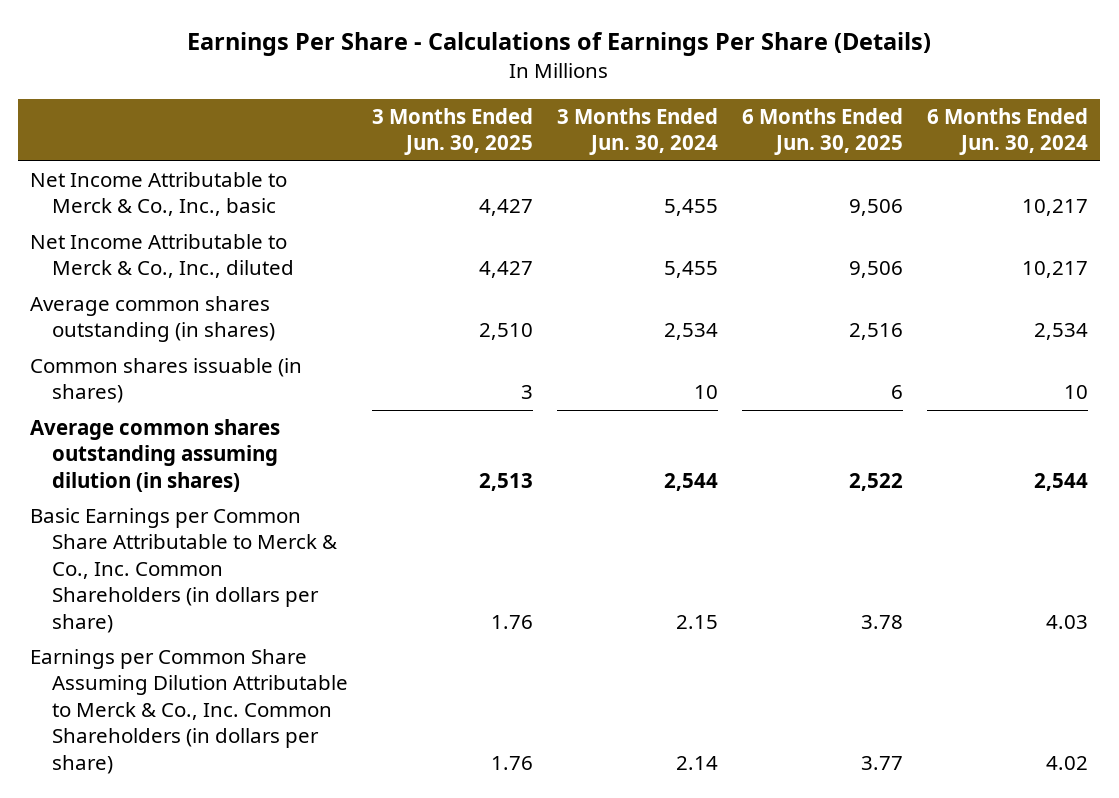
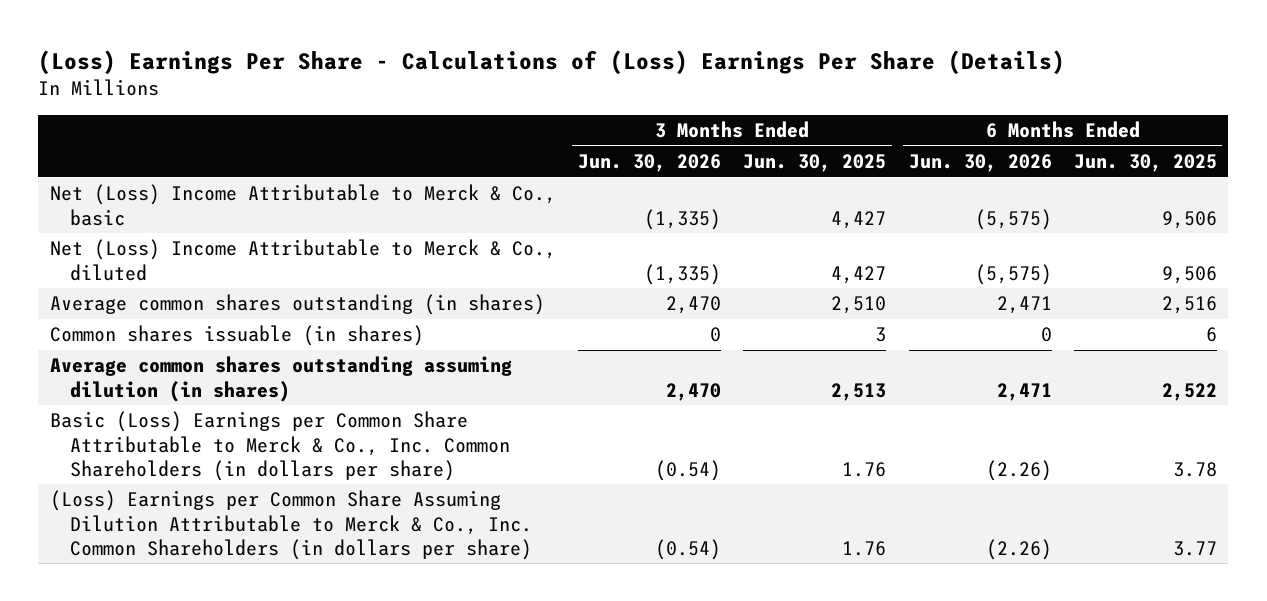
[187,32,932,57] Earnings Per Share - Calculations of Earnings Per Share (Details) -> [38,49,1066,75] (Loss) Earnings Per Share - Calculations of (Loss) Earnings Per Share (Details)
[557,107,719,156] 3 Months Ended Jun. 30, 2024 -> none
[927,107,1089,156] 6 Months Ended Jun. 30, 2024 -> none
none -> [577,154,721,173] Jun. 30, 2026
none -> [908,154,1052,173] Jun. 30, 2026
[30,171,288,217] Net Income Attributable to Merck & Co., Inc., basic -> [49,184,556,226] Net (Loss) Income Attributable to Merck & Co., basic
[30,233,295,279] Net Income Attributable to Merck & Co., Inc., diluted -> [49,239,556,281] Net (Loss) Income Attributable to Merck & Co., diluted
[30,507,338,633] Basic Earnings per Common Share Attributable to Merck & Co., Inc. Common Shareholders (in dollars per share) -> [49,411,510,481] Basic (Loss) Earnings per Common Share Attributable to Merck & Co., Inc. Common Shareholders (in dollars per share)
[30,648,349,774] Earnings per Common Share Assuming Dilution Attributable to Merck & Co., Inc. Common Shareholders (in dollars per share) -> [49,490,532,560] (Loss) Earnings per Common Share Assuming Dilution Attributable to Merck & Co., Inc. Common Shareholders (in dollars per share)

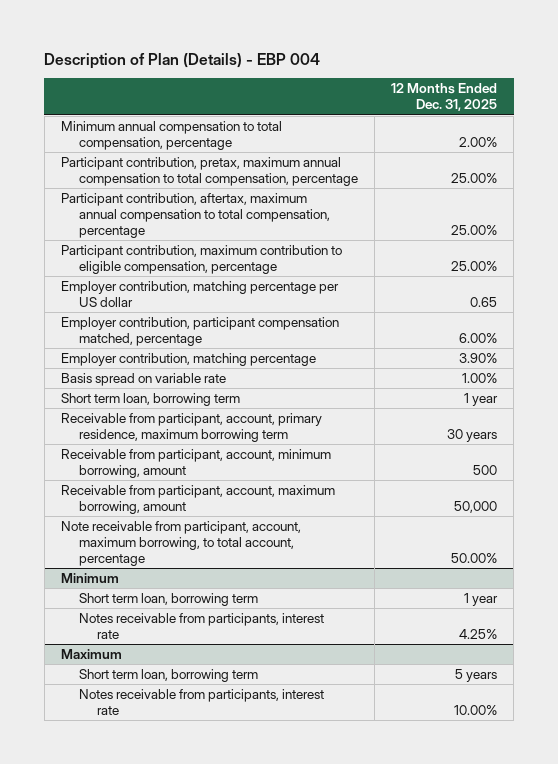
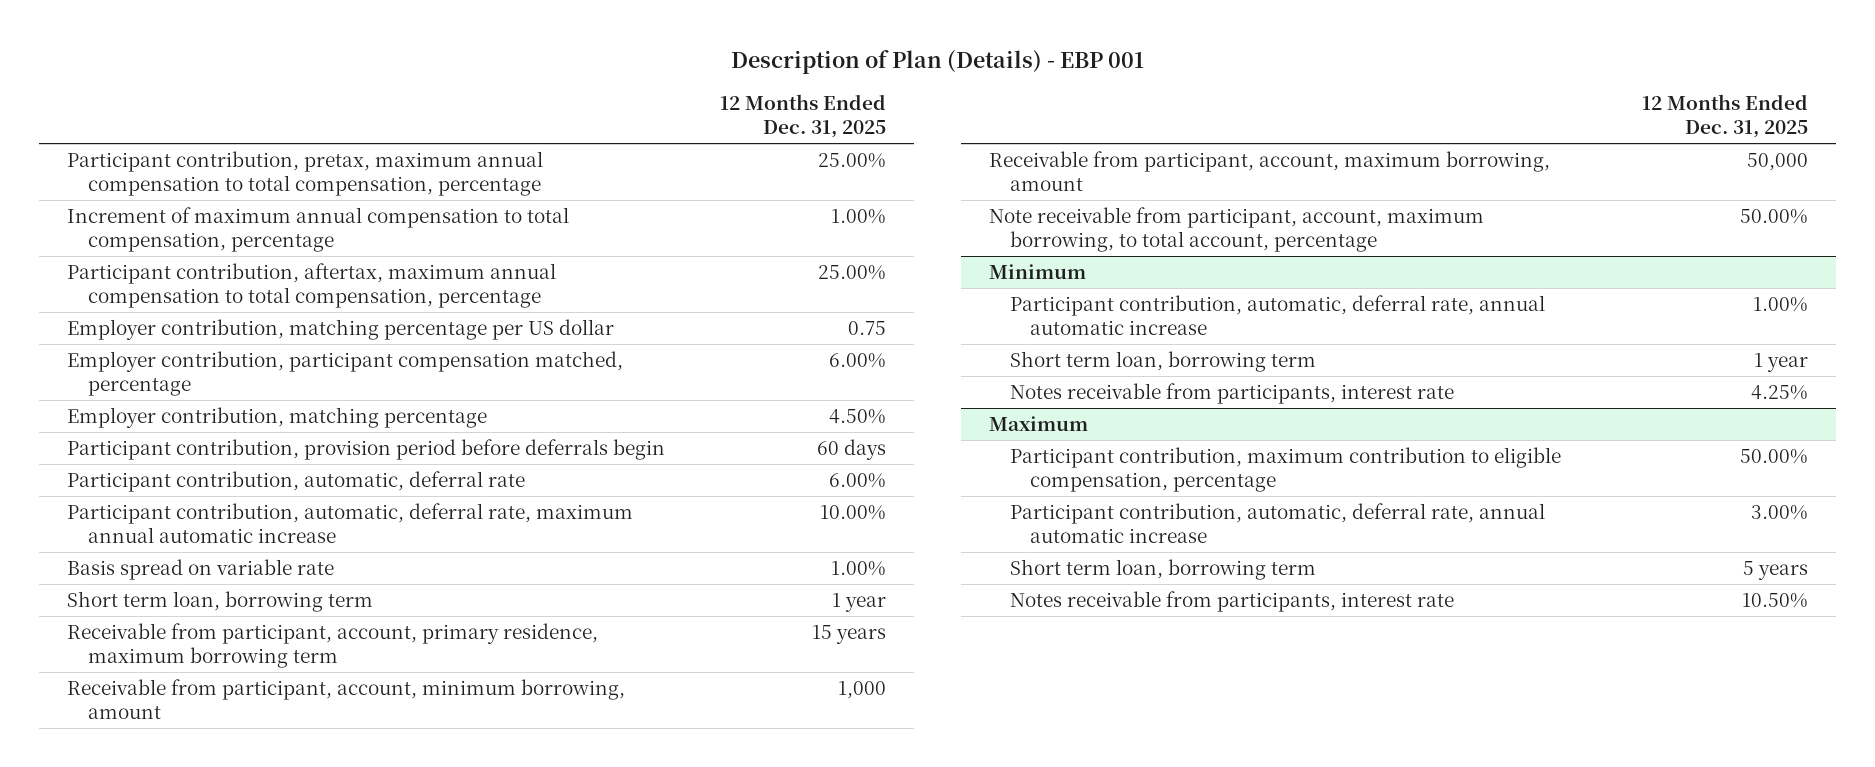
[44,52,321,69] Description of Plan (Details) - EBP 004 -> [730,50,1144,75] Description of Plan (Details) - EBP 001
[60,120,282,151] Minimum annual compensation to total compensation, percentage -> none
none -> [66,207,569,252] Increment of maximum annual compensation to total compensation, percentage
[60,244,342,275] Participant contribution, maximum contribution to eligible compensation, percentage -> none
[469,297,497,308] 0.65 -> [848,321,887,336] 0.75
[458,352,497,363] 3.90% -> [829,409,887,425] 4.50%
none -> [66,439,665,461] Participant contribution, provision period before deferrals begin
none -> [66,471,525,493] Participant contribution, automatic, deferral rate
none -> [66,503,633,543] Participant contribution, automatic, deferral rate, maximum annual automatic increase
[446,429,497,443] 30 years -> [812,625,887,645] 15 years
[472,465,497,476] 500 -> [838,681,887,700] 1,000
none -> [1009,295,1545,335] Participant contribution, automatic, deferral rate, annual automatic increase
none -> [1009,447,1561,492] Participant contribution, maximum contribution to eligible compensation, percentage
none -> [1009,503,1545,543] Participant contribution, automatic, deferral rate, annual automatic increase
[453,705,497,716] 10.00% -> [1742,593,1809,609] 10.50%

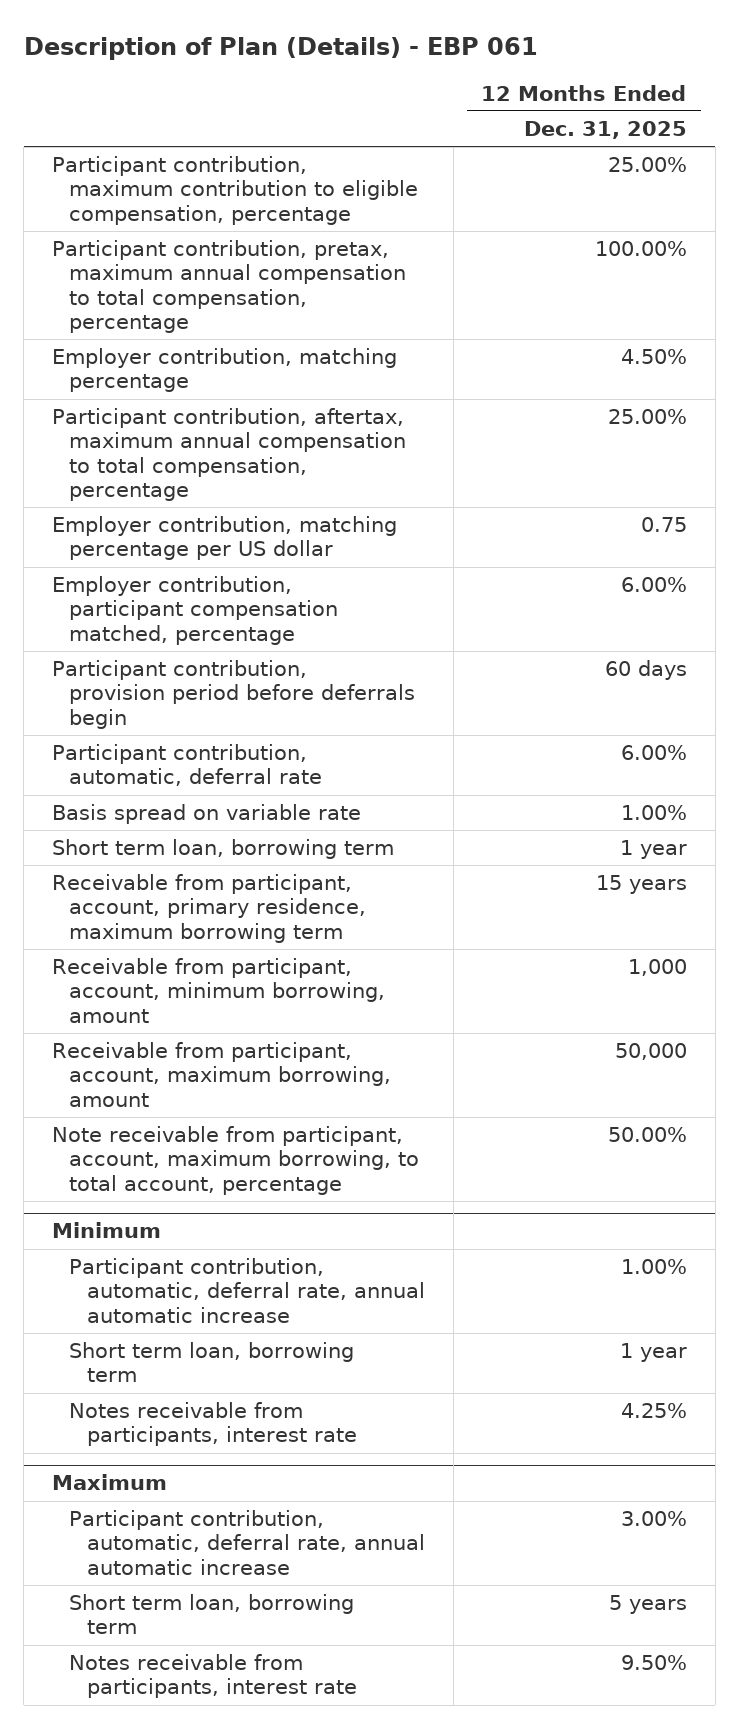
[730,50,1144,75] Description of Plan (Details) - EBP 001 -> [23,37,538,61] Description of Plan (Details) - EBP 061
[66,207,569,252] Increment of maximum annual compensation to total compensation, percentage -> none
none -> [52,156,419,225] Participant contribution, maximum contribution to eligible compensation, percentage
[818,153,887,169] 25.00% -> [594,241,687,257] 100.00%
[66,407,487,429] Employer contribution, matching percentage -> [52,348,398,393] Employer contribution, matching percentage
[66,503,633,543] Participant contribution, automatic, deferral rate, maximum annual automatic increase -> none
[1009,447,1561,492] Participant contribution, maximum contribution to eligible compensation, percentage -> none
[1742,593,1809,609] 10.50% -> [620,1655,687,1671] 9.50%

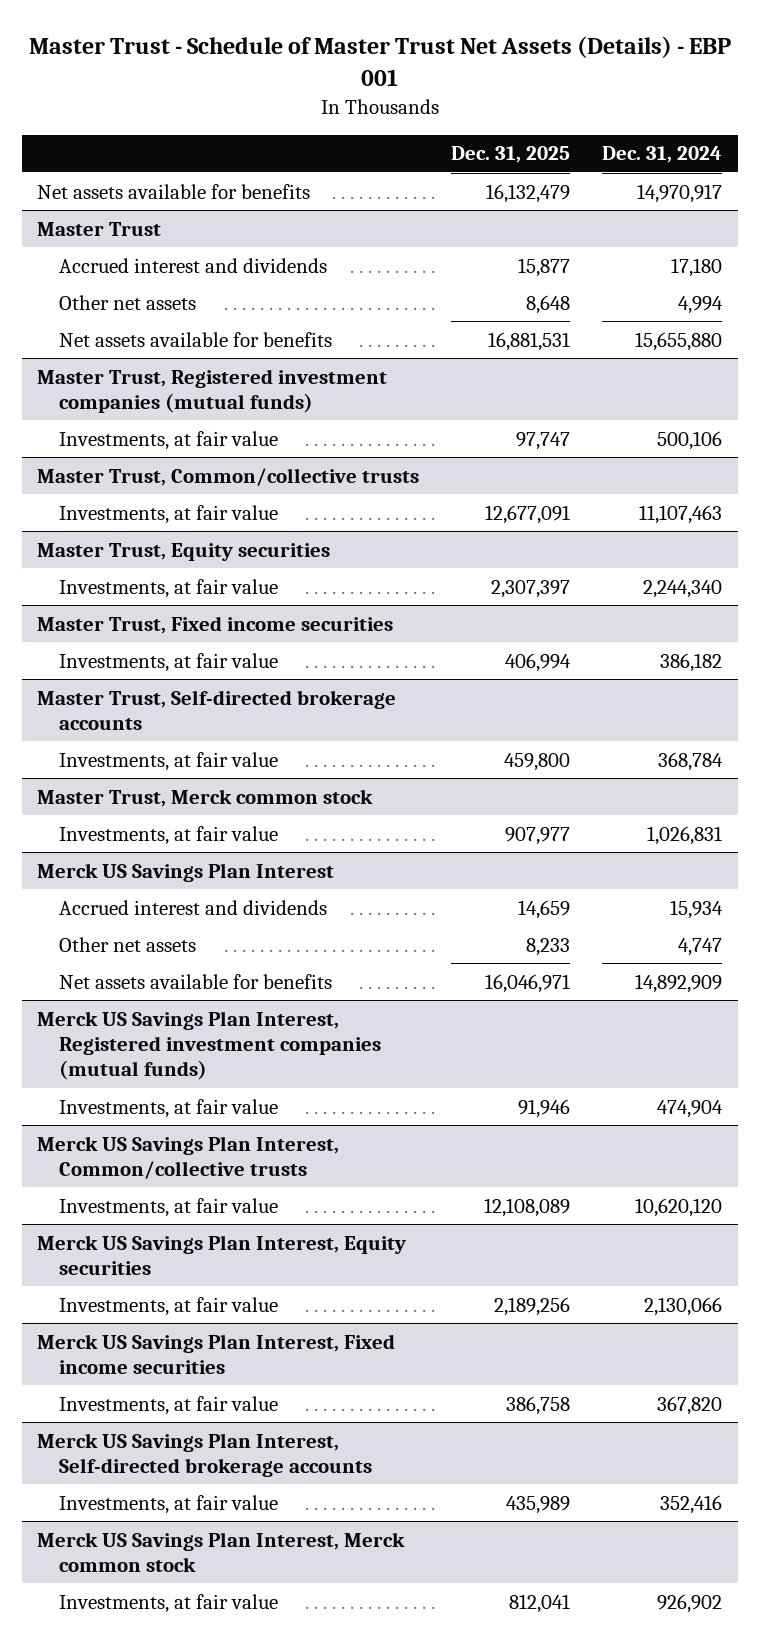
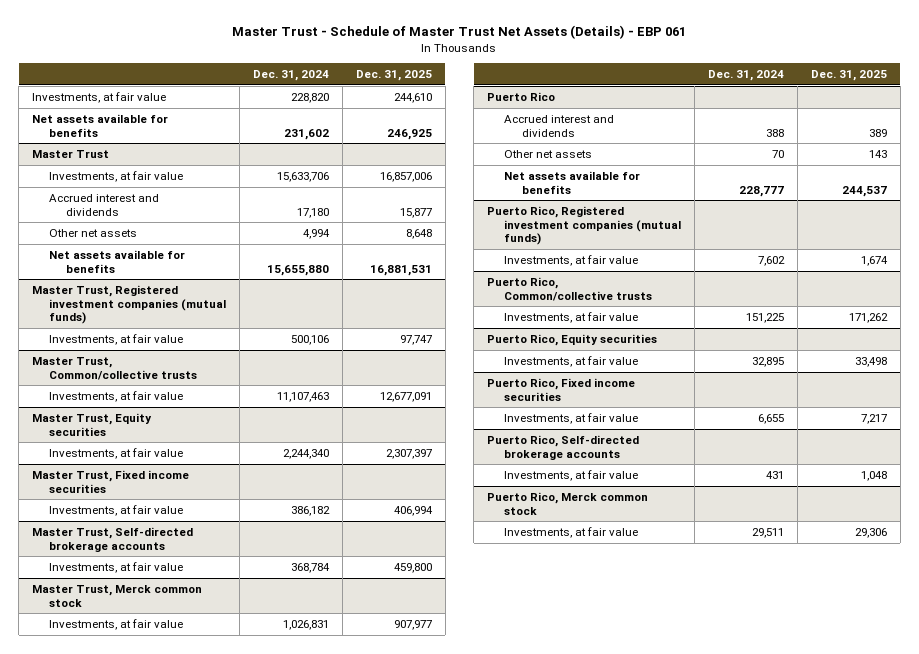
[28,35,731,86] Master Trust - Schedule of Master Trust Net Assets (Details) - EBP 001 -> [232,25,687,40] Master Trust - Schedule of Master Trust Net Assets (Details) - EBP 061
none -> [32,91,167,103] Investments, at fair value
[486,183,571,203] 16,132,479 -> [386,128,432,140] 246,925
[637,183,723,203] 14,970,917 -> [284,128,330,140] 231,602
none -> [49,170,184,182] Investments, at fair value
[37,862,335,882] Merck US Savings Plan Interest -> none
[37,1010,382,1081] Merck US Savings Plan Interest, Registered investment companies (mutual funds) -> none
[37,1135,340,1179] Merck US Savings Plan Interest, Common/collective trusts -> none
[37,1234,407,1275] Merck US Savings Plan Interest, Equity securities -> none
[37,1333,396,1374] Merck US Savings Plan Interest, Fixed income securities -> none
[37,1432,373,1477] Merck US Savings Plan Interest, Self-directed brokerage accounts -> none
[37,1531,406,1572] Merck US Savings Plan Interest, Merck common stock -> none
none -> [487,91,556,101] Puerto Rico
[518,899,571,919] 14,659 -> [868,128,887,137] 389
[670,899,724,919] 15,934 -> [766,128,785,137] 388
[526,937,571,956] 8,233 -> [868,149,887,158] 143
[678,937,723,956] 4,747 -> [772,149,785,158] 70
[485,973,571,993] 16,046,971 -> [841,185,887,197] 244,537
[635,973,723,993] 14,892,909 -> [739,185,785,197] 228,777
none -> [487,205,682,246] Puerto Rico, Registered investment companies (mutual funds)
[518,1098,571,1118] 91,946 -> [860,255,888,266] 1,674
[657,1099,724,1118] 474,904 -> [758,255,786,266] 7,602
none -> [487,276,653,301] Puerto Rico, Common/collective trusts
[484,1197,571,1217] 12,108,089 -> [848,312,888,323] 171,262
[635,1197,723,1217] 10,620,120 -> [746,312,785,323] 151,225
none -> [487,333,658,346] Puerto Rico, Equity securities
[494,1296,571,1316] 2,189,256 -> [854,356,887,367] 33,498
[644,1296,723,1316] 2,130,066 -> [752,356,785,367] 32,895
none -> [487,377,636,401] Puerto Rico, Fixed income securities
[506,1395,571,1415] 386,758 -> [860,413,887,424] 7,217
[657,1395,723,1415] 367,820 -> [758,413,785,424] 6,655
none -> [487,434,640,460] Puerto Rico, Self-directed brokerage accounts
[506,1495,571,1514] 435,989 -> [860,470,887,481] 1,048
[660,1494,723,1514] 352,416 -> [766,470,785,479] 431
none -> [487,491,649,515] Puerto Rico, Merck common stock
[509,1593,571,1613] 812,041 -> [854,527,887,538] 29,306
[657,1593,723,1613] 926,902 -> [752,527,785,538] 29,511

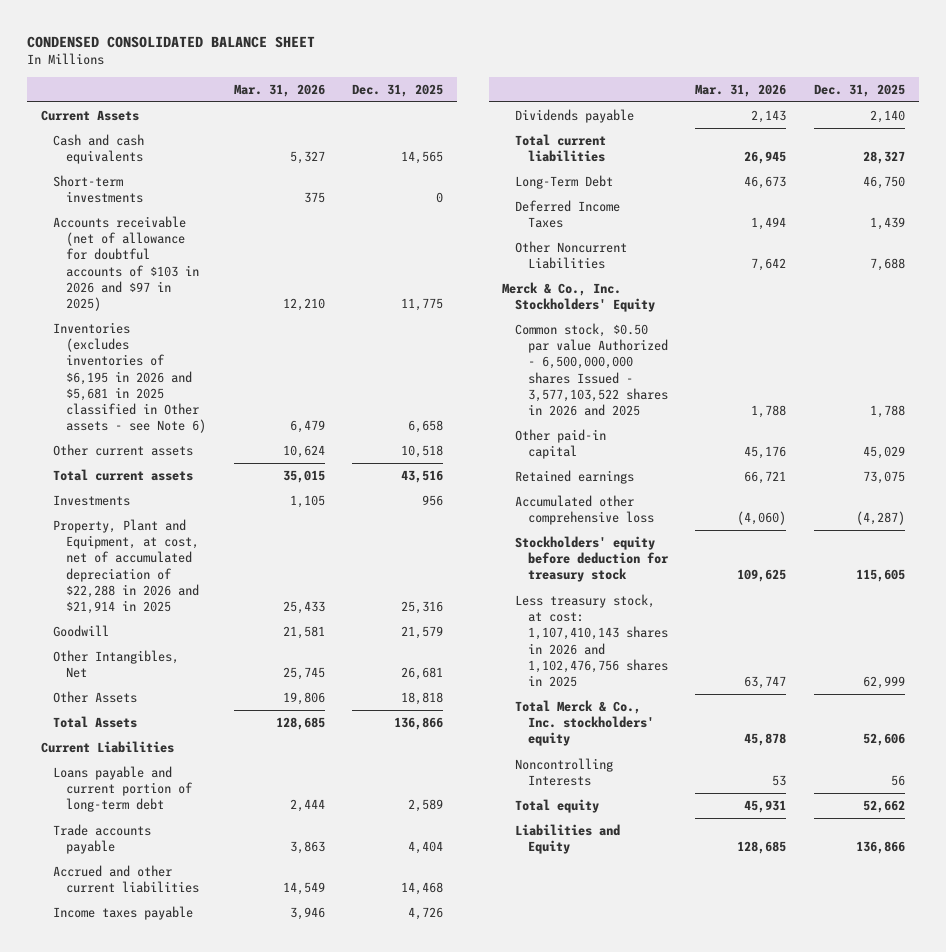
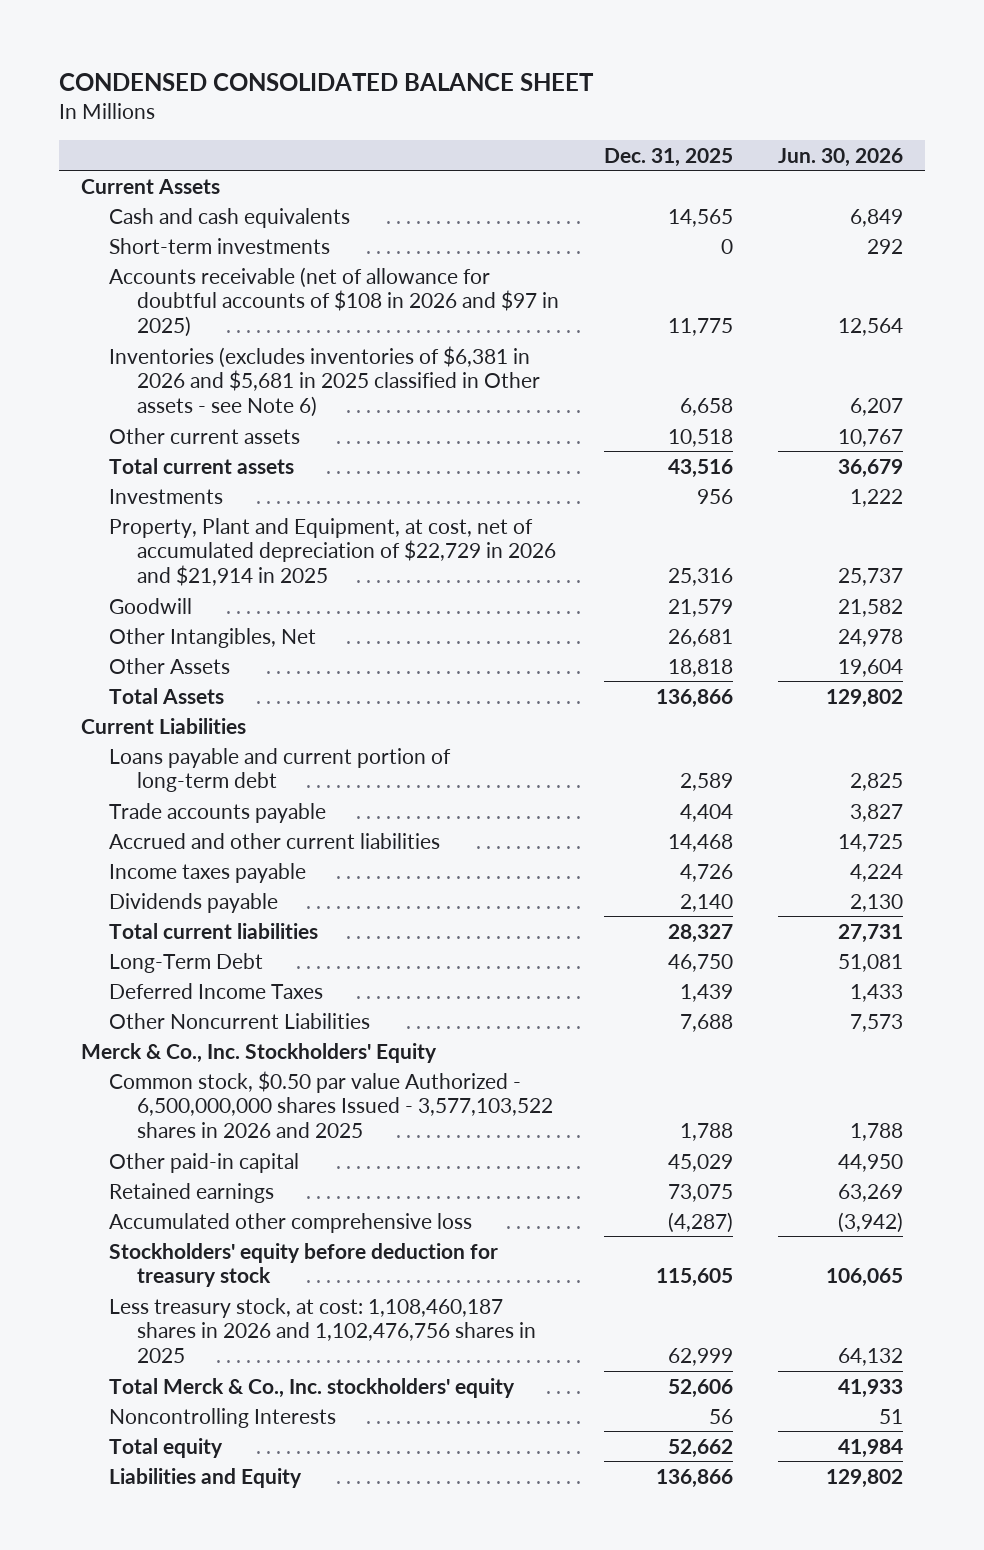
[233,83,325,97] Mar. 31, 2026 -> none
none -> [777,147,903,167] Jun. 30, 2026
[53,216,200,311] Accounts receivable (net of allowance for doubtful accounts of $103 in 2026 and $97 in 2025) -> [109,266,559,338] Accounts receivable (net of allowance for doubtful accounts of $108 in 2026 and $97 in 2025)
[53,322,207,434] Inventories (excludes inventories of $6,195 in 2026 and $5,681 in 2025 classified in Other assets - see Note 6) -> [109,345,540,418] Inventories (excludes inventories of $6,381 in 2026 and $5,681 in 2025 classified in Other assets - see Note 6)
[53,519,200,614] Property, Plant and Equipment, at cost, net of accumulated depreciation of $22,288 in 2026 and $21,914 in 2025 -> [109,517,556,587] Property, Plant and Equipment, at cost, net of accumulated depreciation of $22,729 in 2026 and $21,914 in 2025
[515,594,669,687] Less treasury stock, at cost: 1,107,410,143 shares in 2026 and 1,102,476,756 shares in 2025 -> [109,1297,536,1364] Less treasury stock, at cost: 1,108,460,187 shares in 2026 and 1,102,476,756 shares in 2025

